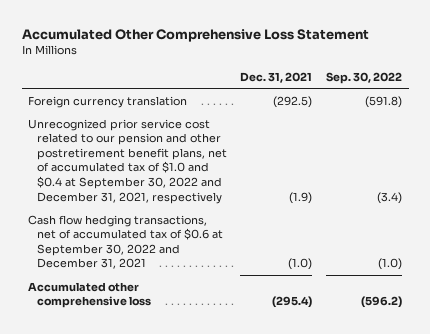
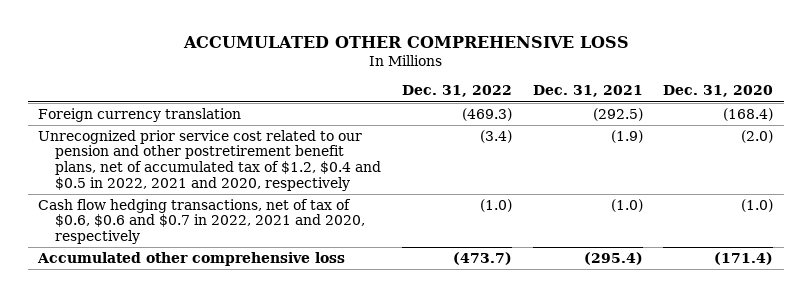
[21,29,369,43] Accumulated Other Comprehensive Loss Statement -> [182,36,629,49] ACCUMULATED OTHER COMPREHENSIVE LOSS
[325,72,402,85] Sep. 30, 2022 -> none
none -> [402,85,513,98] Dec. 31, 2022
none -> [663,85,774,98] Dec. 31, 2020
[28,118,227,204] Unrecognized prior service cost related to our pension and other postretirement benefit plans, net of accumulated tax of $1.0 and $0.4 at September 30, 2022 and December 31, 2021, respectively -> [37,129,382,191] Unrecognized prior service cost related to our pension and other postretirement benefit plans, net of accumulated tax of $1.2, $0.4 and $0.5 in 2022, 2021 and 2020, respectively
[28,214,223,270] Cash flow hedging transactions, net of accumulated tax of $0.6 at September 30, 2022 and December 31, 2021 -> [37,198,366,245] Cash flow hedging transactions, net of tax of $0.6, $0.6 and $0.7 in 2022, 2021 and 2020, respectively

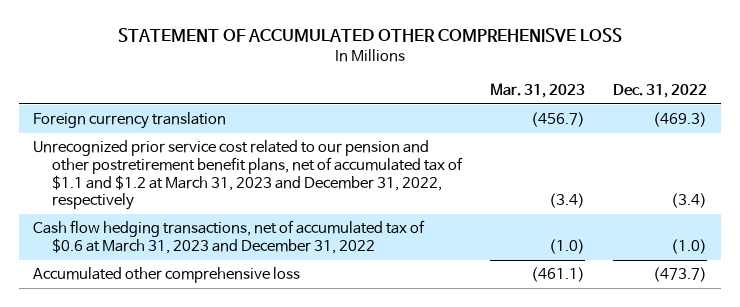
[182,36,629,49] ACCUMULATED OTHER COMPREHENSIVE LOSS -> [117,28,622,43] STATEMENT OF ACCUMULATED OTHER COMPREHENISVE LOSS
[532,85,643,98] Dec. 31, 2021 -> none
[663,85,774,98] Dec. 31, 2020 -> none
none -> [489,83,585,99] Mar. 31, 2023
[37,129,382,191] Unrecognized prior service cost related to our pension and other postretirement benefit plans, net of accumulated tax of $1.2, $0.4 and $0.5 in 2022, 2021 and 2020, respectively -> [32,140,463,211] Unrecognized prior service cost related to our pension and other postretirement benefit plans, net of accumulated tax of $1.1 and $1.2 at March 31, 2023 and December 31, 2022, respectively
[37,198,366,245] Cash flow hedging transactions, net of tax of $0.6, $0.6 and $0.7 in 2022, 2021 and 2020, respectively -> [32,220,425,255] Cash flow hedging transactions, net of accumulated tax of $0.6 at March 31, 2023 and December 31, 2022

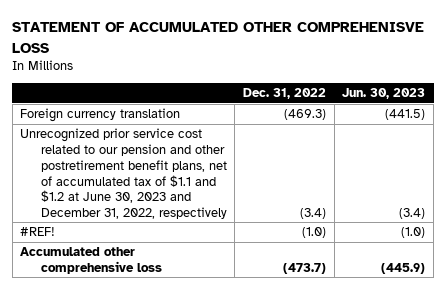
[489,83,585,99] Mar. 31, 2023 -> none
none -> [342,88,426,100] Jun. 30, 2023
[32,140,463,211] Unrecognized prior service cost related to our pension and other postretirement benefit plans, net of accumulated tax of $1.1 and $1.2 at March 31, 2023 and December 31, 2022, respectively -> [20,128,227,220] Unrecognized prior service cost related to our pension and other postretirement benefit plans, net of accumulated tax of $1.1 and $1.2 at June 30, 2023 and December 31, 2022, respectively
[32,220,425,255] Cash flow hedging transactions, net of accumulated tax of $0.6 at March 31, 2023 and December 31, 2022 -> [20,227,56,237] #REF!

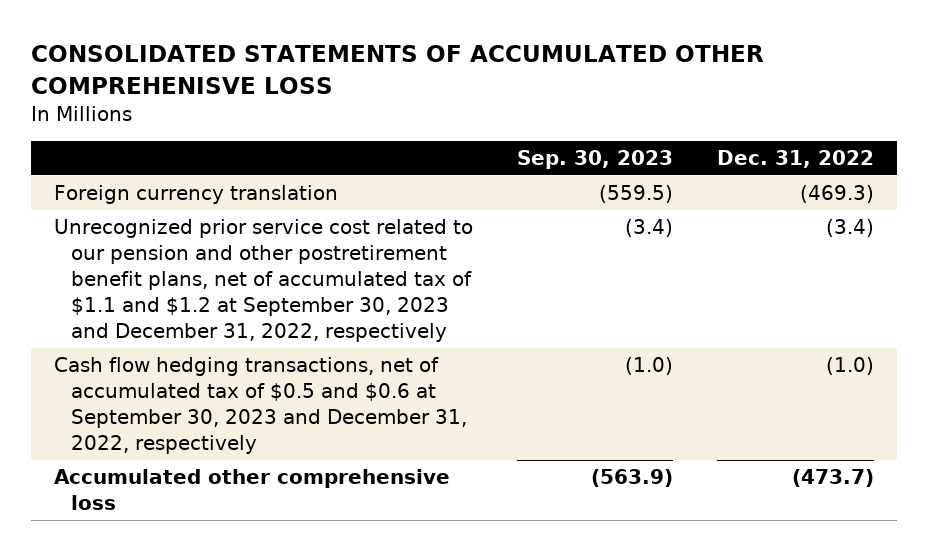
[12,22,425,53] STATEMENT OF ACCUMULATED OTHER COMPREHENISVE LOSS -> [31,45,765,94] CONSOLIDATED STATEMENTS OF ACCUMULATED OTHER COMPREHENISVE LOSS
[342,88,426,100] Jun. 30, 2023 -> none
none -> [516,149,673,169] Sep. 30, 2023
[20,128,227,220] Unrecognized prior service cost related to our pension and other postretirement benefit plans, net of accumulated tax of $1.1 and $1.2 at June 30, 2023 and December 31, 2022, respectively -> [53,219,473,343] Unrecognized prior service cost related to our pension and other postretirement benefit plans, net of accumulated tax of $1.1 and $1.2 at September 30, 2023 and December 31, 2022, respectively
[20,227,56,237] #REF! -> [53,357,467,455] Cash flow hedging transactions, net of accumulated tax of $0.5 and $0.6 at September 30, 2023 and December 31, 2022, respectively

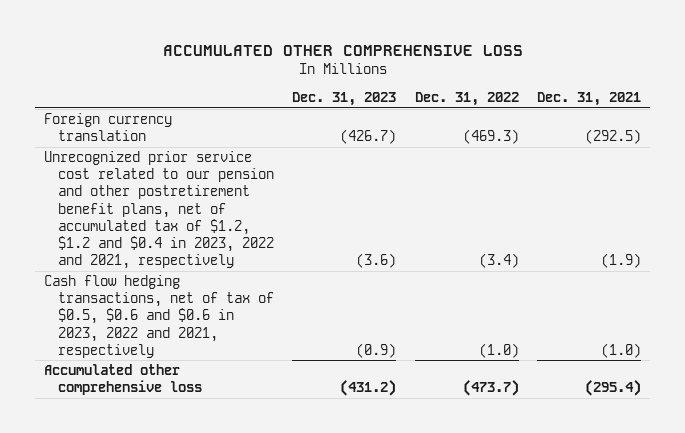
[31,45,765,94] CONSOLIDATED STATEMENTS OF ACCUMULATED OTHER COMPREHENISVE LOSS -> [162,44,523,56] ACCUMULATED OTHER COMPREHENSIVE LOSS
[516,149,673,169] Sep. 30, 2023 -> none
none -> [292,92,397,107] Dec. 31, 2023
none -> [537,92,642,107] Dec. 31, 2021
[53,219,473,343] Unrecognized prior service cost related to our pension and other postretirement benefit plans, net of accumulated tax of $1.1 and $1.2 at September 30, 2023 and December 31, 2022, respectively -> [44,151,274,270] Unrecognized prior service cost related to our pension and other postretirement benefit plans, net of accumulated tax of $1.2, $1.2 and $0.4 in 2023, 2022 and 2021, respectively
[53,357,467,455] Cash flow hedging transactions, net of accumulated tax of $0.5 and $0.6 at September 30, 2023 and December 31, 2022, respectively -> [44,275,274,358] Cash flow hedging transactions, net of tax of $0.5, $0.6 and $0.6 in 2023, 2022 and 2021, respectively

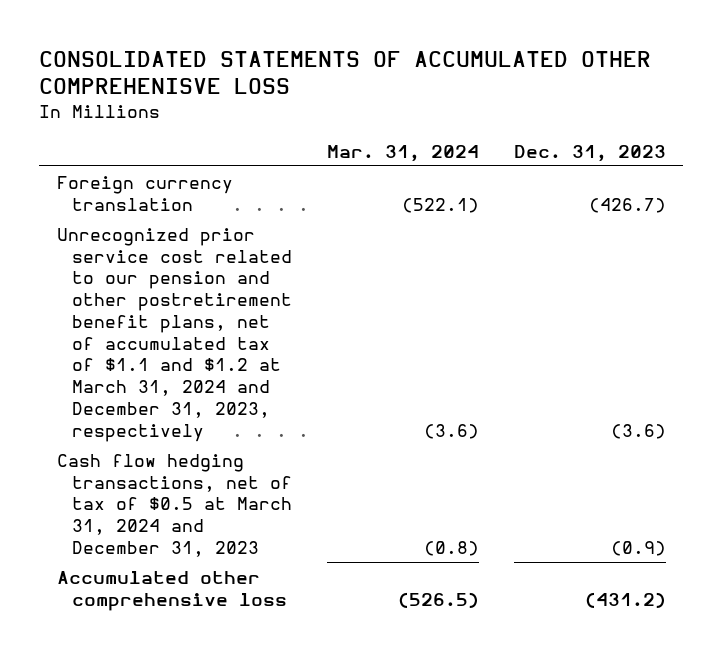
[162,44,523,56] ACCUMULATED OTHER COMPREHENSIVE LOSS -> [39,50,652,95] CONSOLIDATED STATEMENTS OF ACCUMULATED OTHER COMPREHENISVE LOSS
[414,92,519,107] Dec. 31, 2022 -> none
[537,92,642,107] Dec. 31, 2021 -> none
none -> [326,144,479,162] Mar. 31, 2024
[44,151,274,270] Unrecognized prior service cost related to our pension and other postretirement benefit plans, net of accumulated tax of $1.2, $1.2 and $0.4 in 2023, 2022 and 2021, respectively -> [56,227,292,442] Unrecognized prior service cost related to our pension and other postretirement benefit plans, net of accumulated tax of $1.1 and $1.2 at March 31, 2024 and December 31, 2023, respectively
[44,275,274,358] Cash flow hedging transactions, net of tax of $0.5, $0.6 and $0.6 in 2023, 2022 and 2021, respectively -> [56,453,292,557] Cash flow hedging transactions, net of tax of $0.5 at March 31, 2024 and December 31, 2023

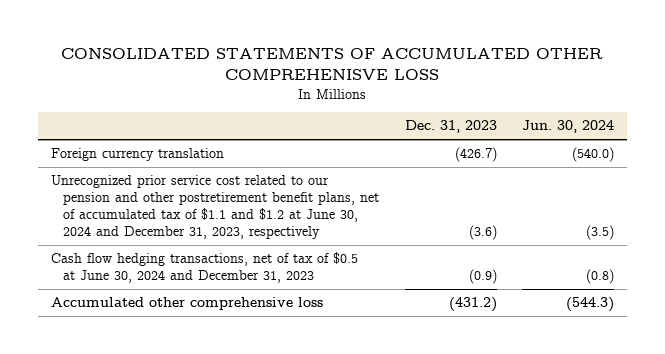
[326,144,479,162] Mar. 31, 2024 -> none
none -> [522,120,615,134] Jun. 30, 2024
[56,227,292,442] Unrecognized prior service cost related to our pension and other postretirement benefit plans, net of accumulated tax of $1.1 and $1.2 at March 31, 2024 and December 31, 2023, respectively -> [50,175,379,239] Unrecognized prior service cost related to our pension and other postretirement benefit plans, net of accumulated tax of $1.1 and $1.2 at June 30, 2024 and December 31, 2023, respectively
[56,453,292,557] Cash flow hedging transactions, net of tax of $0.5 at March 31, 2024 and December 31, 2023 -> [50,252,358,284] Cash flow hedging transactions, net of tax of $0.5 at June 30, 2024 and December 31, 2023

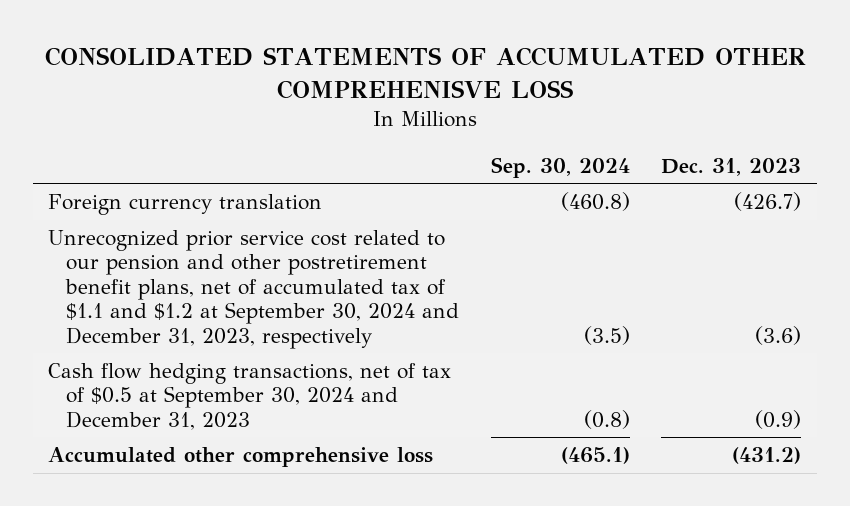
[522,120,615,134] Jun. 30, 2024 -> none
none -> [490,156,630,178] Sep. 30, 2024
[50,175,379,239] Unrecognized prior service cost related to our pension and other postretirement benefit plans, net of accumulated tax of $1.1 and $1.2 at June 30, 2024 and December 31, 2023, respectively -> [48,230,459,349] Unrecognized prior service cost related to our pension and other postretirement benefit plans, net of accumulated tax of $1.1 and $1.2 at September 30, 2024 and December 31, 2023, respectively
[50,252,358,284] Cash flow hedging transactions, net of tax of $0.5 at June 30, 2024 and December 31, 2023 -> [48,363,452,430] Cash flow hedging transactions, net of tax of $0.5 at September 30, 2024 and December 31, 2023

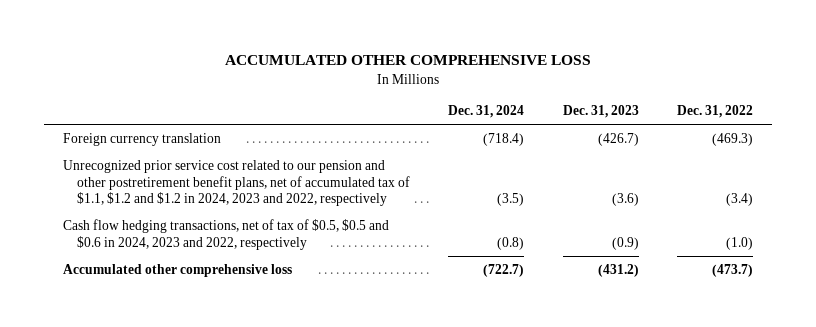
[44,47,806,100] CONSOLIDATED STATEMENTS OF ACCUMULATED OTHER COMPREHENISVE LOSS -> [224,55,591,66] ACCUMULATED OTHER COMPREHENSIVE LOSS
[490,156,630,178] Sep. 30, 2024 -> none
none -> [448,105,525,119] Dec. 31, 2024
none -> [676,105,753,119] Dec. 31, 2022
[48,230,459,349] Unrecognized prior service cost related to our pension and other postretirement benefit plans, net of accumulated tax of $1.1 and $1.2 at September 30, 2024 and December 31, 2023, respectively -> [63,159,411,207] Unrecognized prior service cost related to our pension and other postretirement benefit plans, net of accumulated tax of $1.1, $1.2 and $1.2 in 2024, 2023 and 2022, respectively
[48,363,452,430] Cash flow hedging transactions, net of tax of $0.5 at September 30, 2024 and December 31, 2023 -> [63,218,390,250] Cash flow hedging transactions, net of tax of $0.5, $0.5 and $0.6 in 2024, 2023 and 2022, respectively

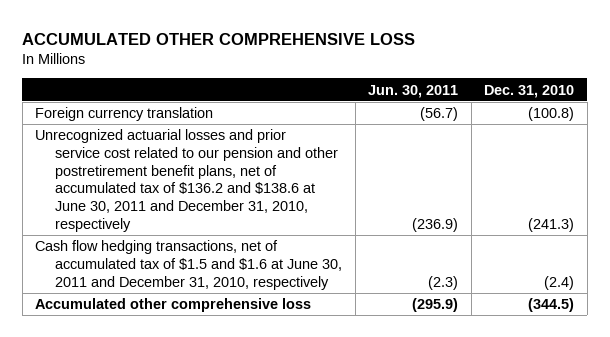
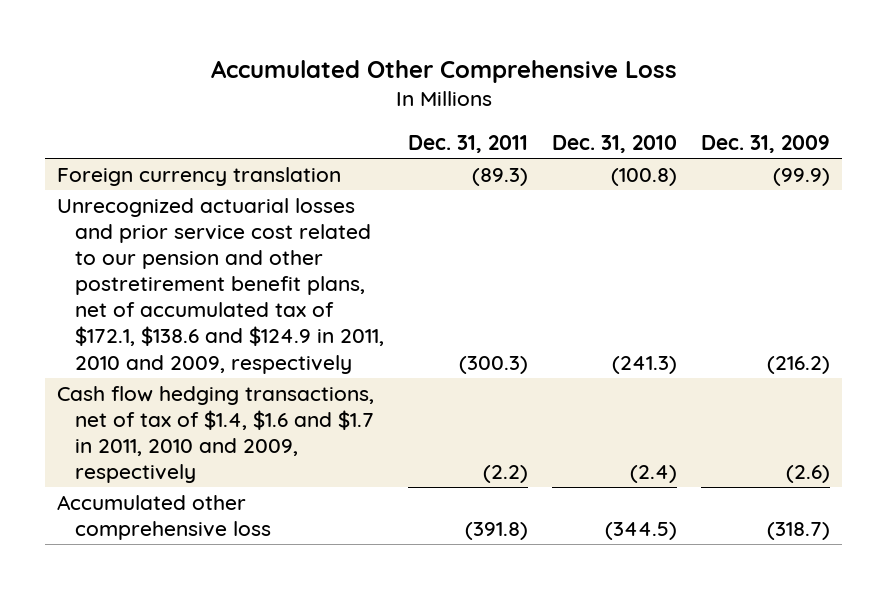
[22,32,416,45] ACCUMULATED OTHER COMPREHENSIVE LOSS -> [210,59,677,83] Accumulated Other Comprehensive Loss
[368,84,459,98] Jun. 30, 2011 -> none
none -> [408,135,529,154] Dec. 31, 2011
none -> [701,135,831,154] Dec. 31, 2009
[35,129,339,232] Unrecognized actuarial losses and prior service cost related to our pension and other postretirement benefit plans, net of accumulated tax of $136.2 and $138.6 at June 30, 2011 and December 31, 2010, respectively -> [56,198,385,374] Unrecognized actuarial losses and prior service cost related to our pension and other postretirement benefit plans, net of accumulated tax of $172.1, $138.6 and $124.9 in 2011, 2010 and 2009, respectively
[35,240,343,290] Cash flow hedging transactions, net of accumulated tax of $1.5 and $1.6 at June 30, 2011 and December 31, 2010, respectively -> [56,386,375,484] Cash flow hedging transactions, net of tax of $1.4, $1.6 and $1.7 in 2011, 2010 and 2009, respectively

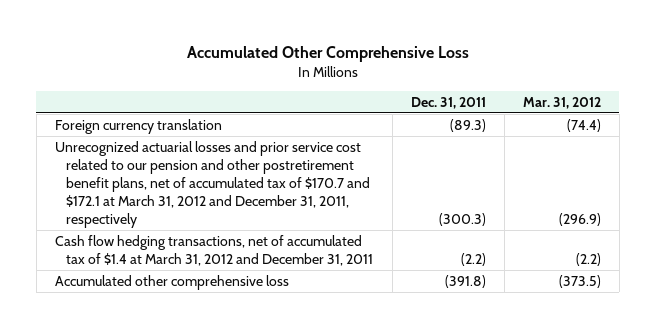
[552,135,678,154] Dec. 31, 2010 -> none
[701,135,831,154] Dec. 31, 2009 -> none
none -> [522,96,601,109] Mar. 31, 2012
[56,198,385,374] Unrecognized actuarial losses and prior service cost related to our pension and other postretirement benefit plans, net of accumulated tax of $172.1, $138.6 and $124.9 in 2011, 2010 and 2009, respectively -> [54,140,371,229] Unrecognized actuarial losses and prior service cost related to our pension and other postretirement benefit plans, net of accumulated tax of $170.7 and $172.1 at March 31, 2012 and December 31, 2011, respectively
[56,386,375,484] Cash flow hedging transactions, net of tax of $1.4, $1.6 and $1.7 in 2011, 2010 and 2009, respectively -> [54,234,374,266] Cash flow hedging transactions, net of accumulated tax of $1.4 at March 31, 2012 and December 31, 2011

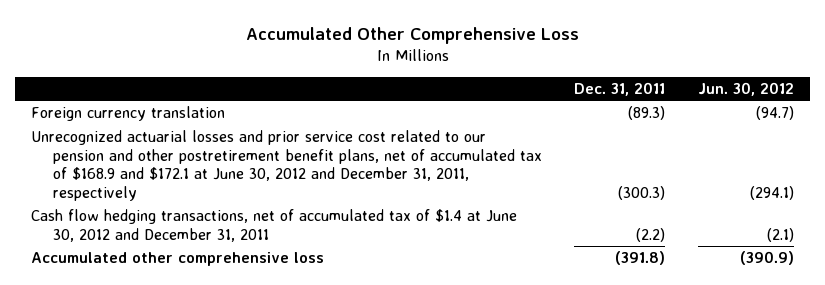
[522,96,601,109] Mar. 31, 2012 -> none
none -> [698,81,795,96] Jun. 30, 2012
[54,140,371,229] Unrecognized actuarial losses and prior service cost related to our pension and other postretirement benefit plans, net of accumulated tax of $170.7 and $172.1 at March 31, 2012 and December 31, 2011, respectively -> [31,130,542,201] Unrecognized actuarial losses and prior service cost related to our pension and other postretirement benefit plans, net of accumulated tax of $168.9 and $172.1 at June 30, 2012 and December 31, 2011, respectively
[54,234,374,266] Cash flow hedging transactions, net of accumulated tax of $1.4 at March 31, 2012 and December 31, 2011 -> [31,209,518,242] Cash flow hedging transactions, net of accumulated tax of $1.4 at June 30, 2012 and December 31, 2011

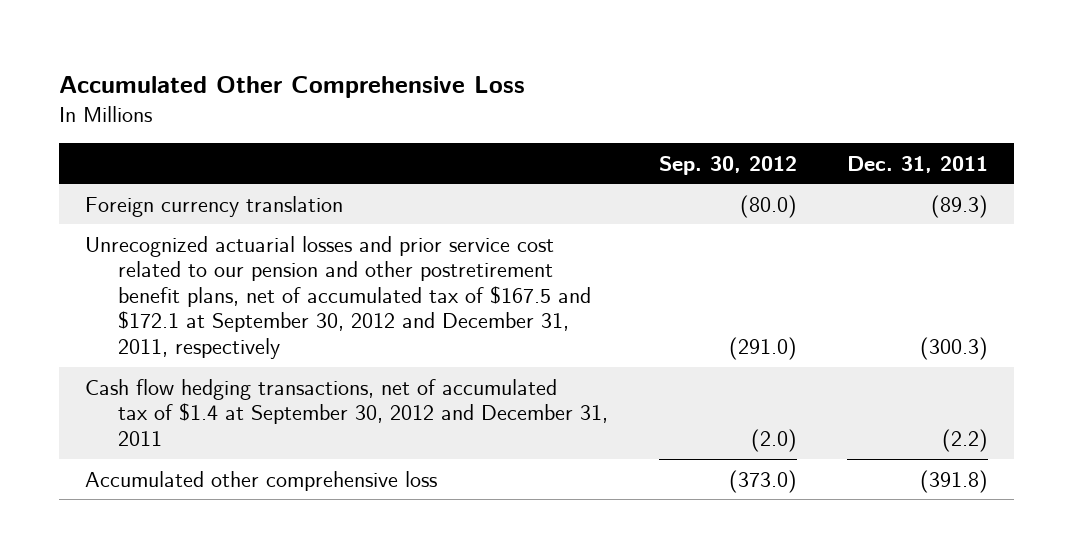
[698,81,795,96] Jun. 30, 2012 -> none
none -> [658,155,797,175] Sep. 30, 2012
[31,130,542,201] Unrecognized actuarial losses and prior service cost related to our pension and other postretirement benefit plans, net of accumulated tax of $168.9 and $172.1 at June 30, 2012 and December 31, 2011, respectively -> [84,235,592,360] Unrecognized actuarial losses and prior service cost related to our pension and other postretirement benefit plans, net of accumulated tax of $167.5 and $172.1 at September 30, 2012 and December 31, 2011, respectively
[31,209,518,242] Cash flow hedging transactions, net of accumulated tax of $1.4 at June 30, 2012 and December 31, 2011 -> [84,378,609,446] Cash flow hedging transactions, net of accumulated tax of $1.4 at September 30, 2012 and December 31, 2011

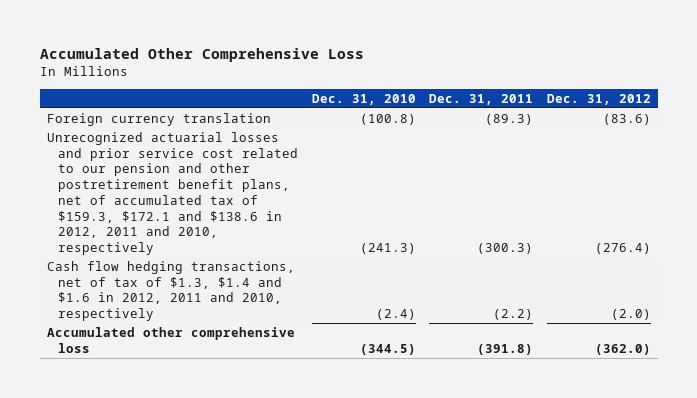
[658,155,797,175] Sep. 30, 2012 -> none
none -> [311,93,416,105] Dec. 31, 2010
none -> [546,93,651,105] Dec. 31, 2012
[84,235,592,360] Unrecognized actuarial losses and prior service cost related to our pension and other postretirement benefit plans, net of accumulated tax of $167.5 and $172.1 at September 30, 2012 and December 31, 2011, respectively -> [46,131,299,256] Unrecognized actuarial losses and prior service cost related to our pension and other postretirement benefit plans, net of accumulated tax of $159.3, $172.1 and $138.6 in 2012, 2011 and 2010, respectively
[84,378,609,446] Cash flow hedging transactions, net of accumulated tax of $1.4 at September 30, 2012 and December 31, 2011 -> [46,260,295,322] Cash flow hedging transactions, net of tax of $1.3, $1.4 and $1.6 in 2012, 2011 and 2010, respectively

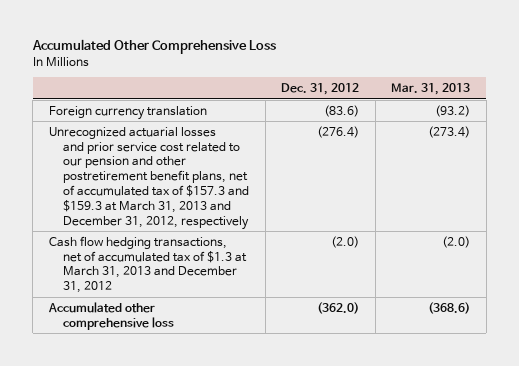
[311,93,416,105] Dec. 31, 2010 -> none
[429,93,534,105] Dec. 31, 2011 -> none
none -> [391,83,471,96] Mar. 31, 2013
[46,131,299,256] Unrecognized actuarial losses and prior service cost related to our pension and other postretirement benefit plans, net of accumulated tax of $159.3, $172.1 and $138.6 in 2012, 2011 and 2010, respectively -> [48,126,250,230] Unrecognized actuarial losses and prior service cost related to our pension and other postretirement benefit plans, net of accumulated tax of $157.3 and $159.3 at March 31, 2013 and December 31, 2012, respectively
[46,260,295,322] Cash flow hedging transactions, net of tax of $1.3, $1.4 and $1.6 in 2012, 2011 and 2010, respectively -> [48,235,248,294] Cash flow hedging transactions, net of accumulated tax of $1.3 at March 31, 2013 and December 31, 2012

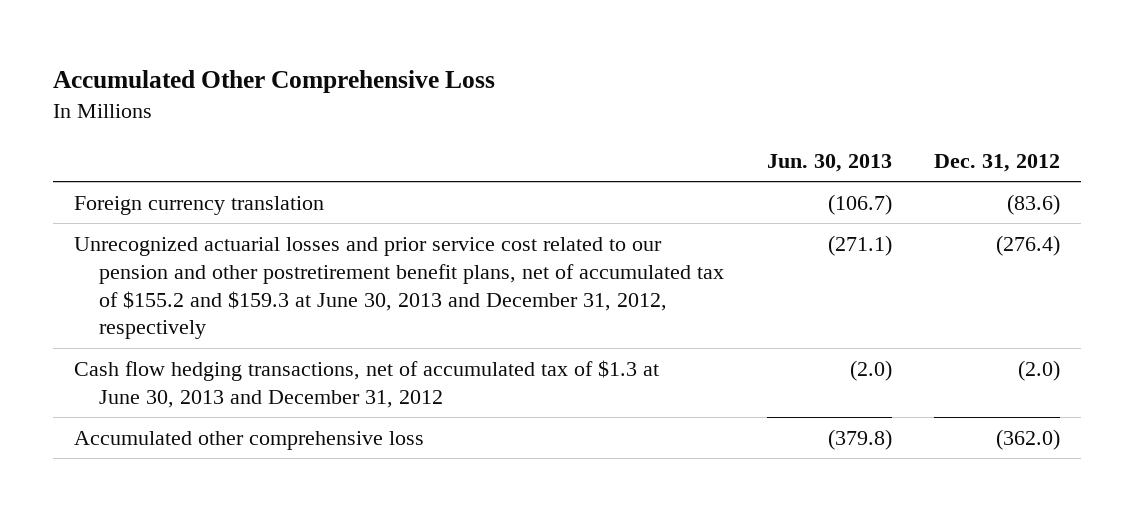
[391,83,471,96] Mar. 31, 2013 -> none
none -> [766,153,892,172] Jun. 30, 2013
[48,126,250,230] Unrecognized actuarial losses and prior service cost related to our pension and other postretirement benefit plans, net of accumulated tax of $157.3 and $159.3 at March 31, 2013 and December 31, 2012, respectively -> [74,236,725,340] Unrecognized actuarial losses and prior service cost related to our pension and other postretirement benefit plans, net of accumulated tax of $155.2 and $159.3 at June 30, 2013 and December 31, 2012, respectively
[48,235,248,294] Cash flow hedging transactions, net of accumulated tax of $1.3 at March 31, 2013 and December 31, 2012 -> [74,359,660,408] Cash flow hedging transactions, net of accumulated tax of $1.3 at June 30, 2013 and December 31, 2012

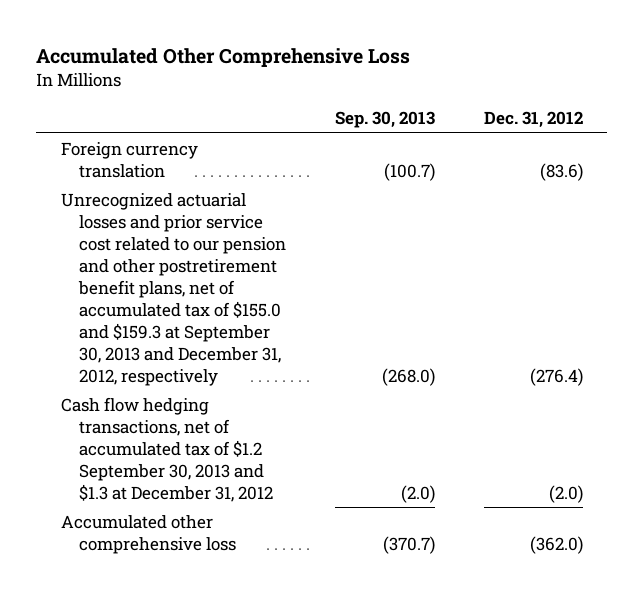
[766,153,892,172] Jun. 30, 2013 -> none
none -> [334,111,435,129] Sep. 30, 2013
[74,236,725,340] Unrecognized actuarial losses and prior service cost related to our pension and other postretirement benefit plans, net of accumulated tax of $155.2 and $159.3 at June 30, 2013 and December 31, 2012, respectively -> [60,192,286,386] Unrecognized actuarial losses and prior service cost related to our pension and other postretirement benefit plans, net of accumulated tax of $155.0 and $159.3 at September 30, 2013 and December 31, 2012, respectively
[74,359,660,408] Cash flow hedging transactions, net of accumulated tax of $1.3 at June 30, 2013 and December 31, 2012 -> [60,396,273,502] Cash flow hedging transactions, net of accumulated tax of $1.2 September 30, 2013 and $1.3 at December 31, 2012

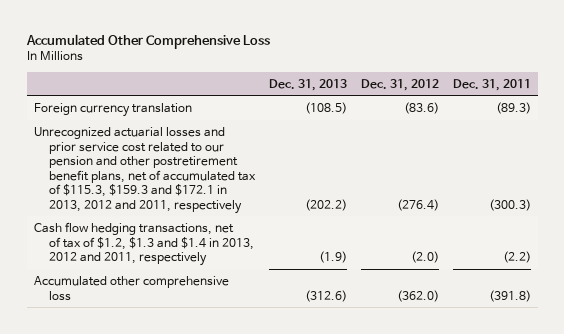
[334,111,435,129] Sep. 30, 2013 -> none
none -> [268,78,347,91] Dec. 31, 2013
none -> [452,78,531,91] Dec. 31, 2011
[60,192,286,386] Unrecognized actuarial losses and prior service cost related to our pension and other postretirement benefit plans, net of accumulated tax of $155.0 and $159.3 at September 30, 2013 and December 31, 2012, respectively -> [33,127,256,214] Unrecognized actuarial losses and prior service cost related to our pension and other postretirement benefit plans, net of accumulated tax of $115.3, $159.3 and $172.1 in 2013, 2012 and 2011, respectively
[60,396,273,502] Cash flow hedging transactions, net of accumulated tax of $1.2 September 30, 2013 and $1.3 at December 31, 2012 -> [33,222,254,267] Cash flow hedging transactions, net of tax of $1.2, $1.3 and $1.4 in 2013, 2012 and 2011, respectively

